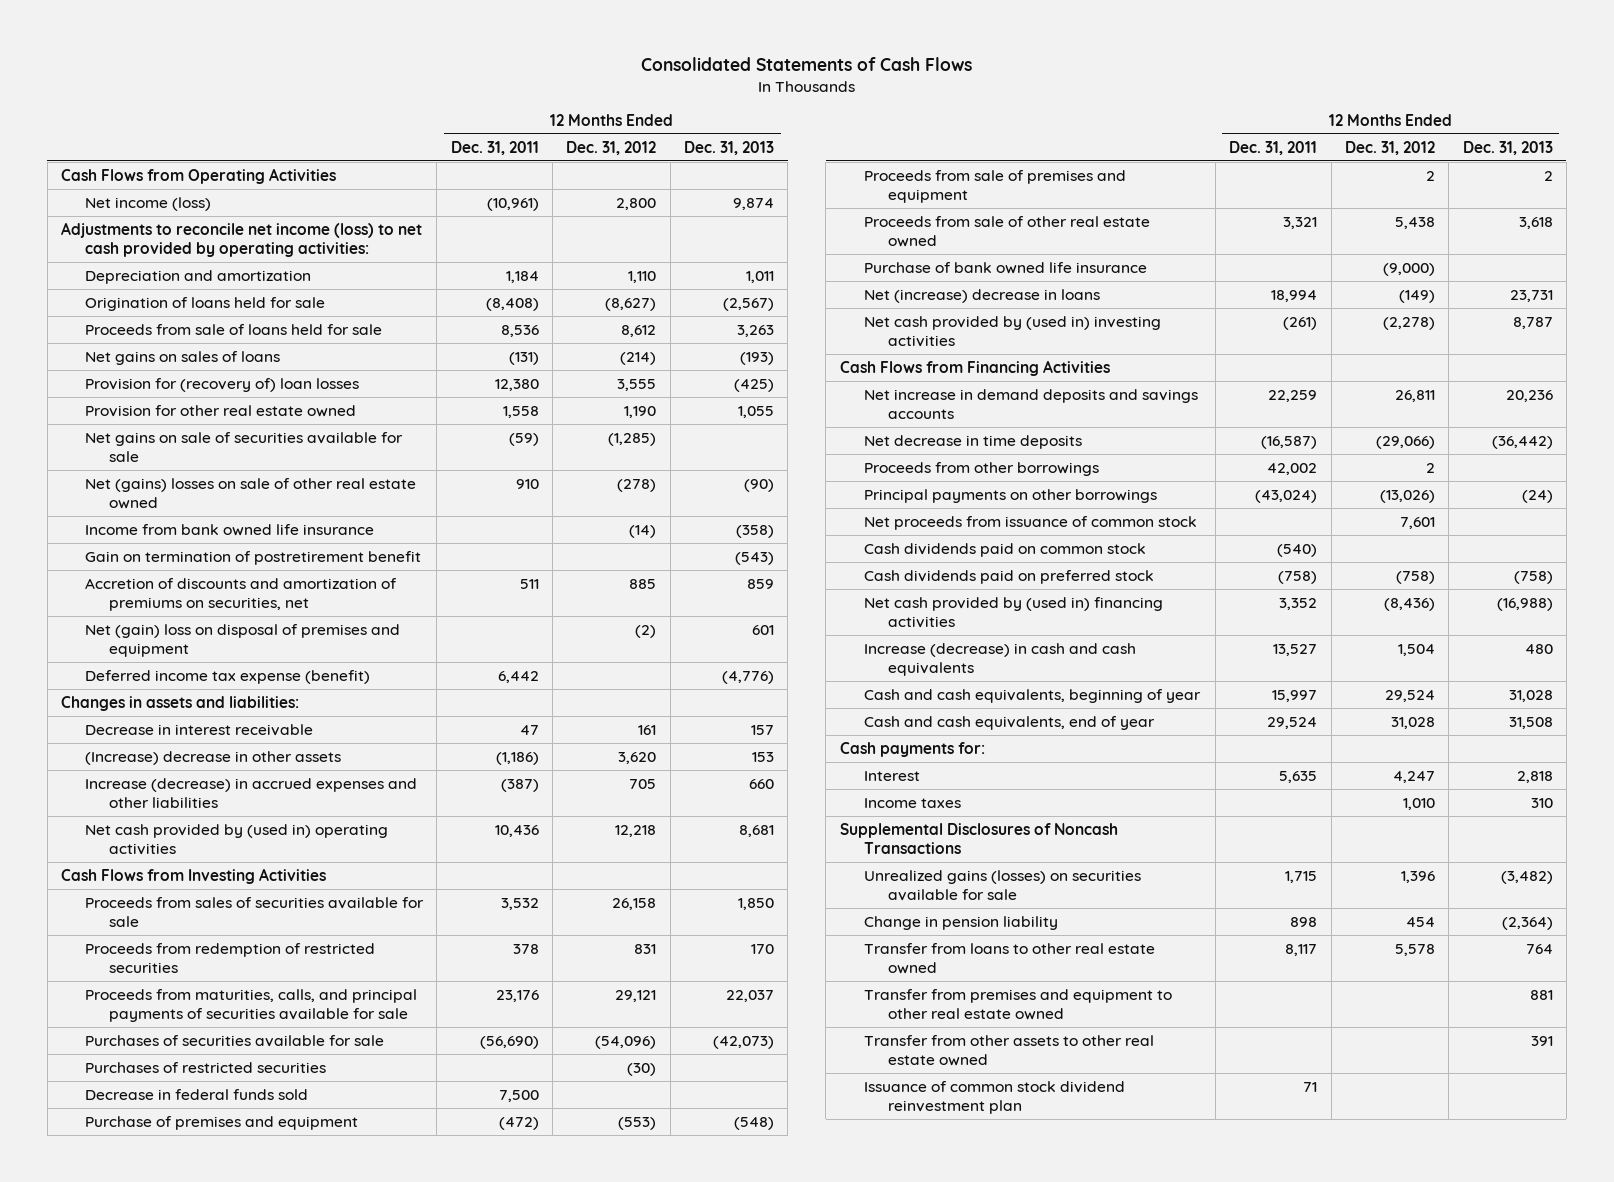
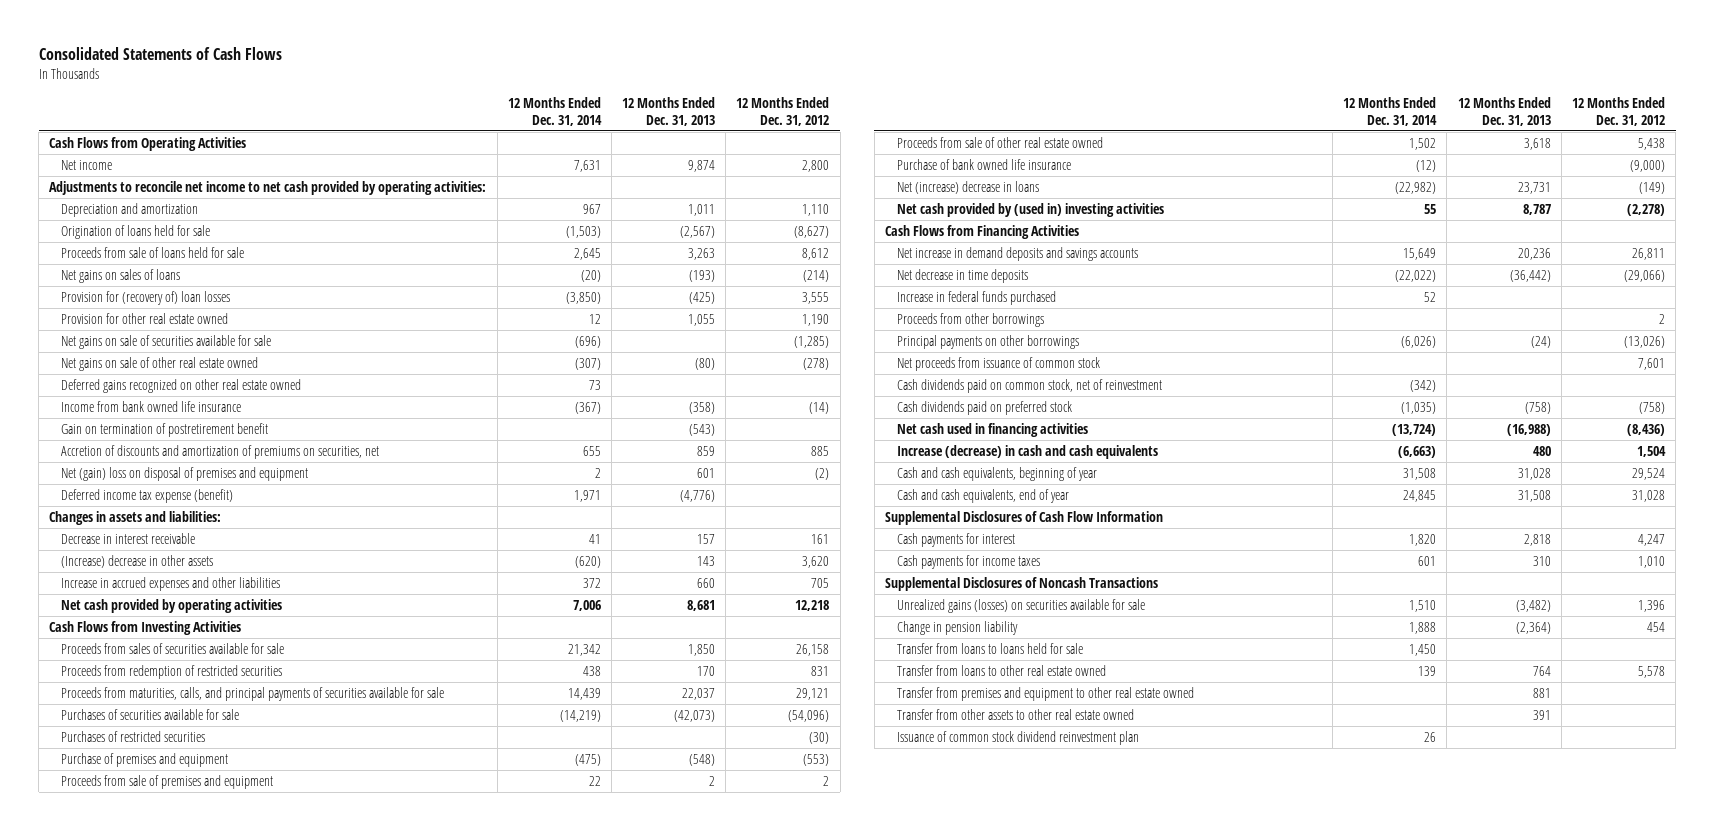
[450,140,539,155] Dec. 31, 2011 -> none
none -> [507,97,602,126] 12 Months Ended Dec. 31, 2014
[85,196,212,211] Net income (loss) -> [61,159,113,170] Net income
[61,221,423,258] Adjustments to reconcile net income (loss) to net cash provided by operating activities: -> [49,180,487,195] Adjustments to reconcile net income to net cash provided by operating activities:
[85,477,417,510] Net (gains) losses on sale of other real estate owned -> [61,356,259,371] Net gains on sale of other real estate owned
[743,478,774,492] (90) -> [695,357,716,370] (80)
none -> [61,378,302,393] Deferred gains recognized on other real estate owned
[751,751,774,762] 153 -> [697,555,716,566] 143
[85,777,418,809] Increase (decrease) in accrued expenses and other liabilities -> [61,576,281,591] Increase in accrued expenses and other liabilities
[85,823,389,856] Net cash provided by (used in) operating activities -> [61,598,283,613] Net cash provided by operating activities
[85,1088,309,1100] Decrease in federal funds sold -> none
none -> [896,290,1056,305] Increase in federal funds purchased
[863,542,1146,557] Cash dividends paid on common stock -> [896,378,1162,393] Cash dividends paid on common stock, net of reinvestment
[863,596,1163,629] Net cash provided by (used in) financing activities -> [896,422,1088,437] Net cash used in financing activities
[839,741,985,757] Cash payments for: -> [884,510,1163,525] Supplemental Disclosures of Cash Flow Information
[863,770,920,781] Interest -> [896,532,1015,547] Cash payments for interest
[863,797,961,808] Income taxes -> [896,554,1040,569] Cash payments for income taxes
none -> [896,642,1083,654] Transfer from loans to loans held for sale

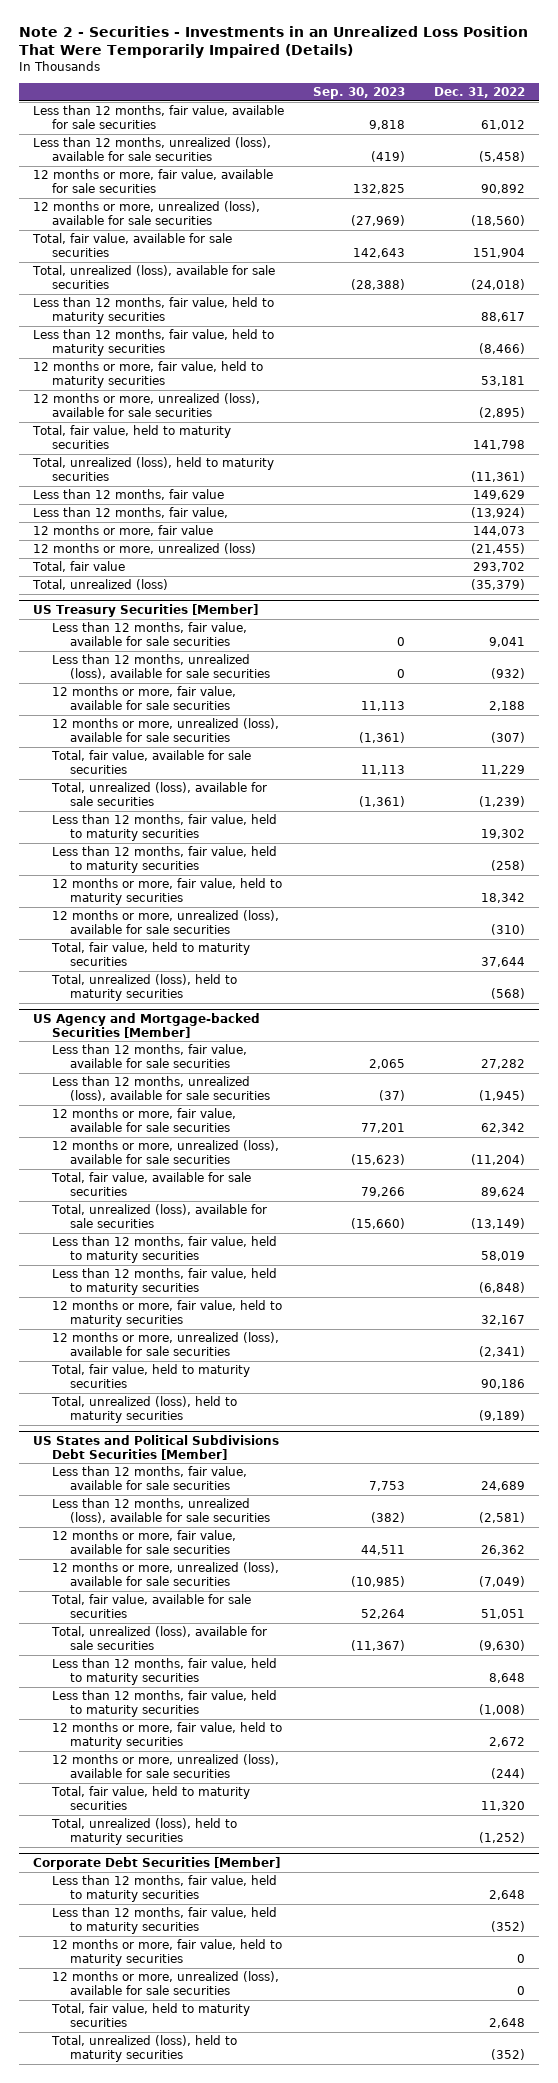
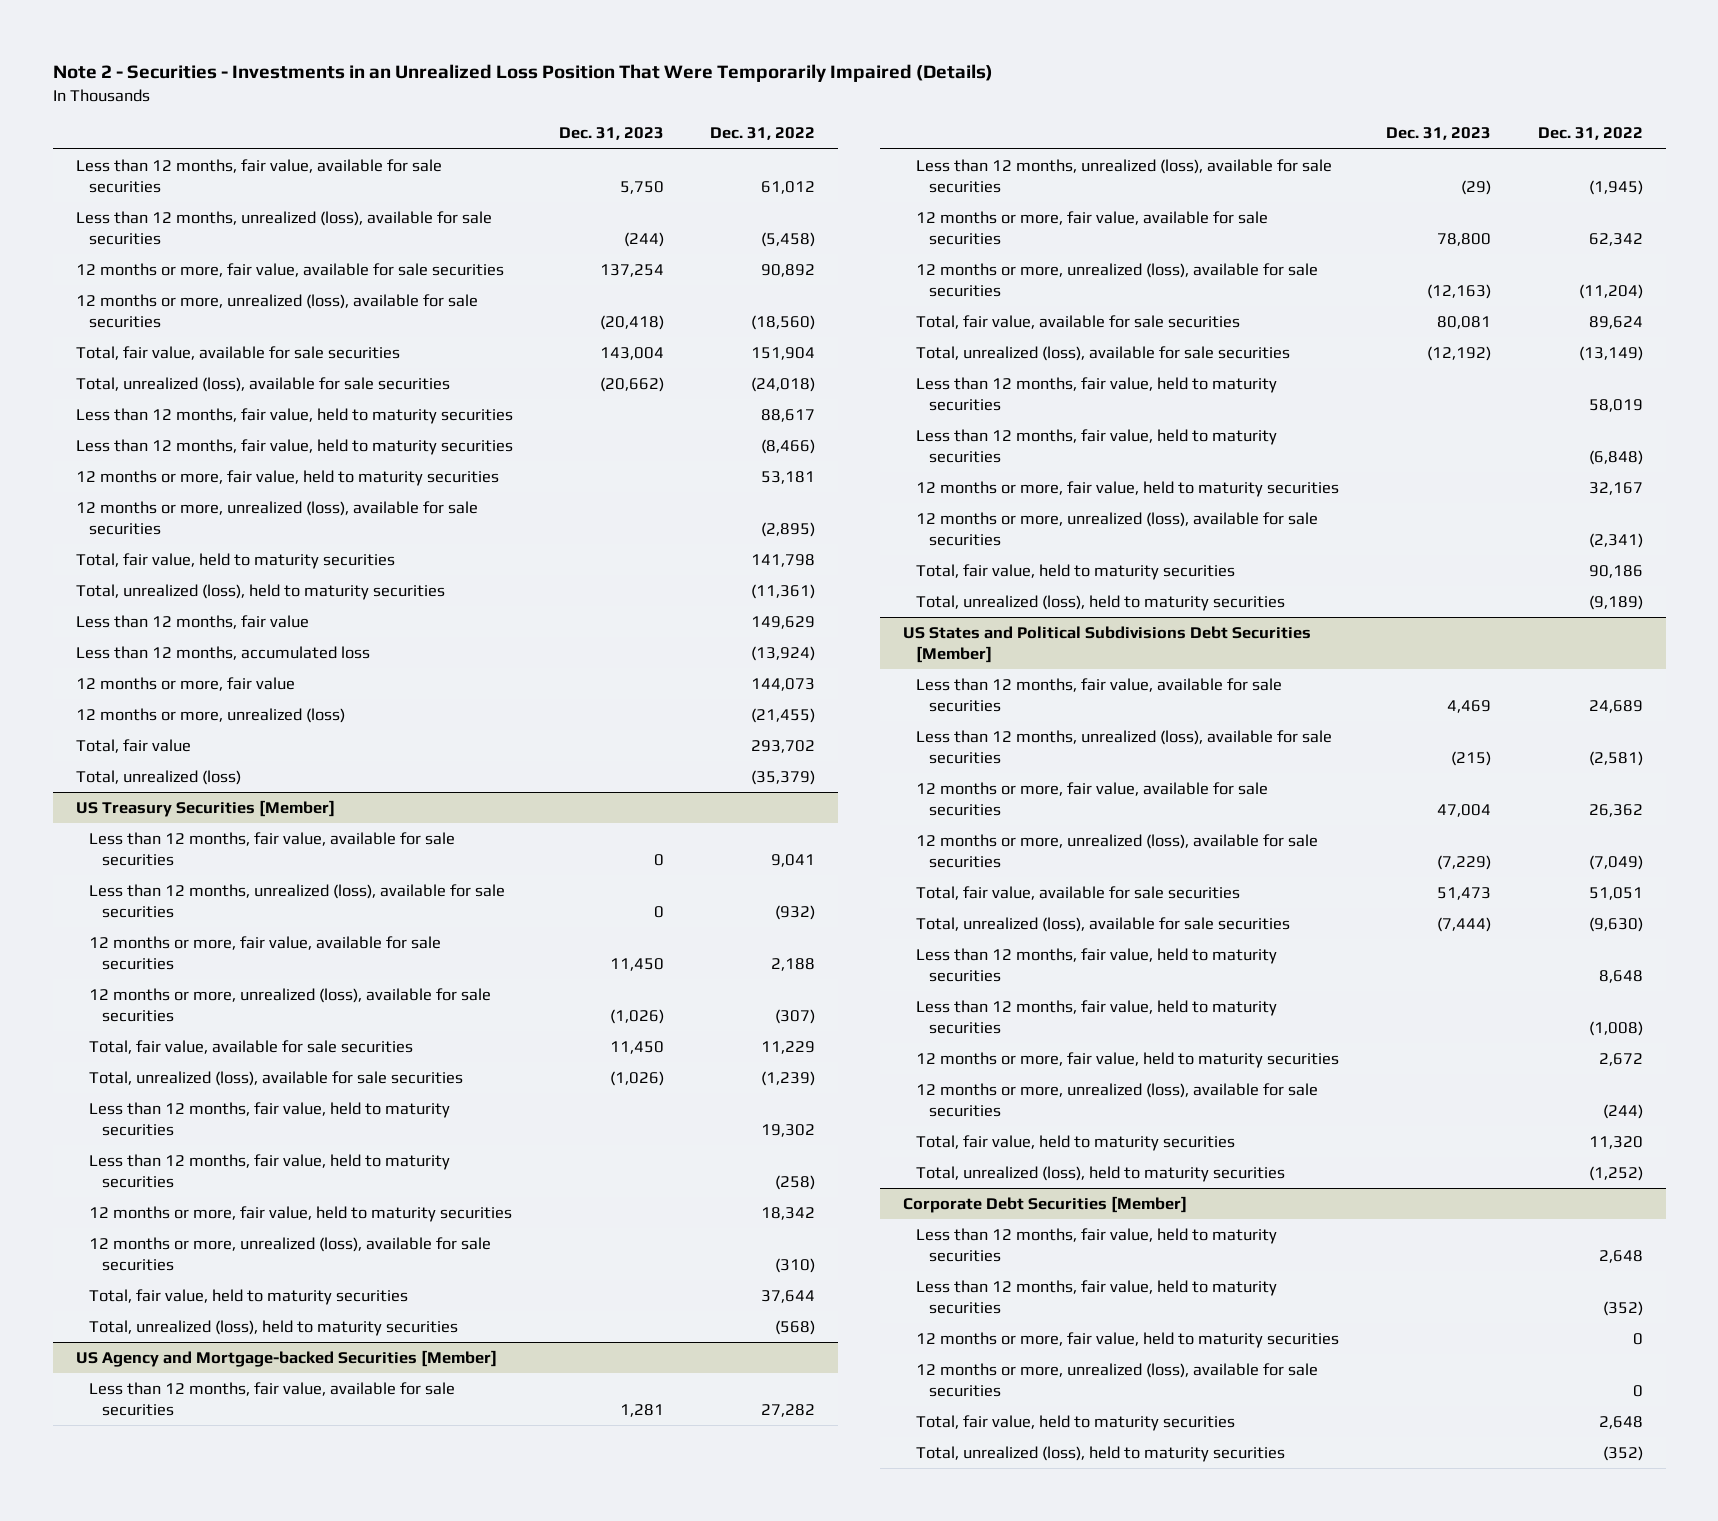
[313,86,406,99] Sep. 30, 2023 -> none
none -> [559,127,665,141] Dec. 31, 2023
[33,507,229,519] Less than 12 months, fair value, -> [75,645,370,660] Less than 12 months, accumulated loss

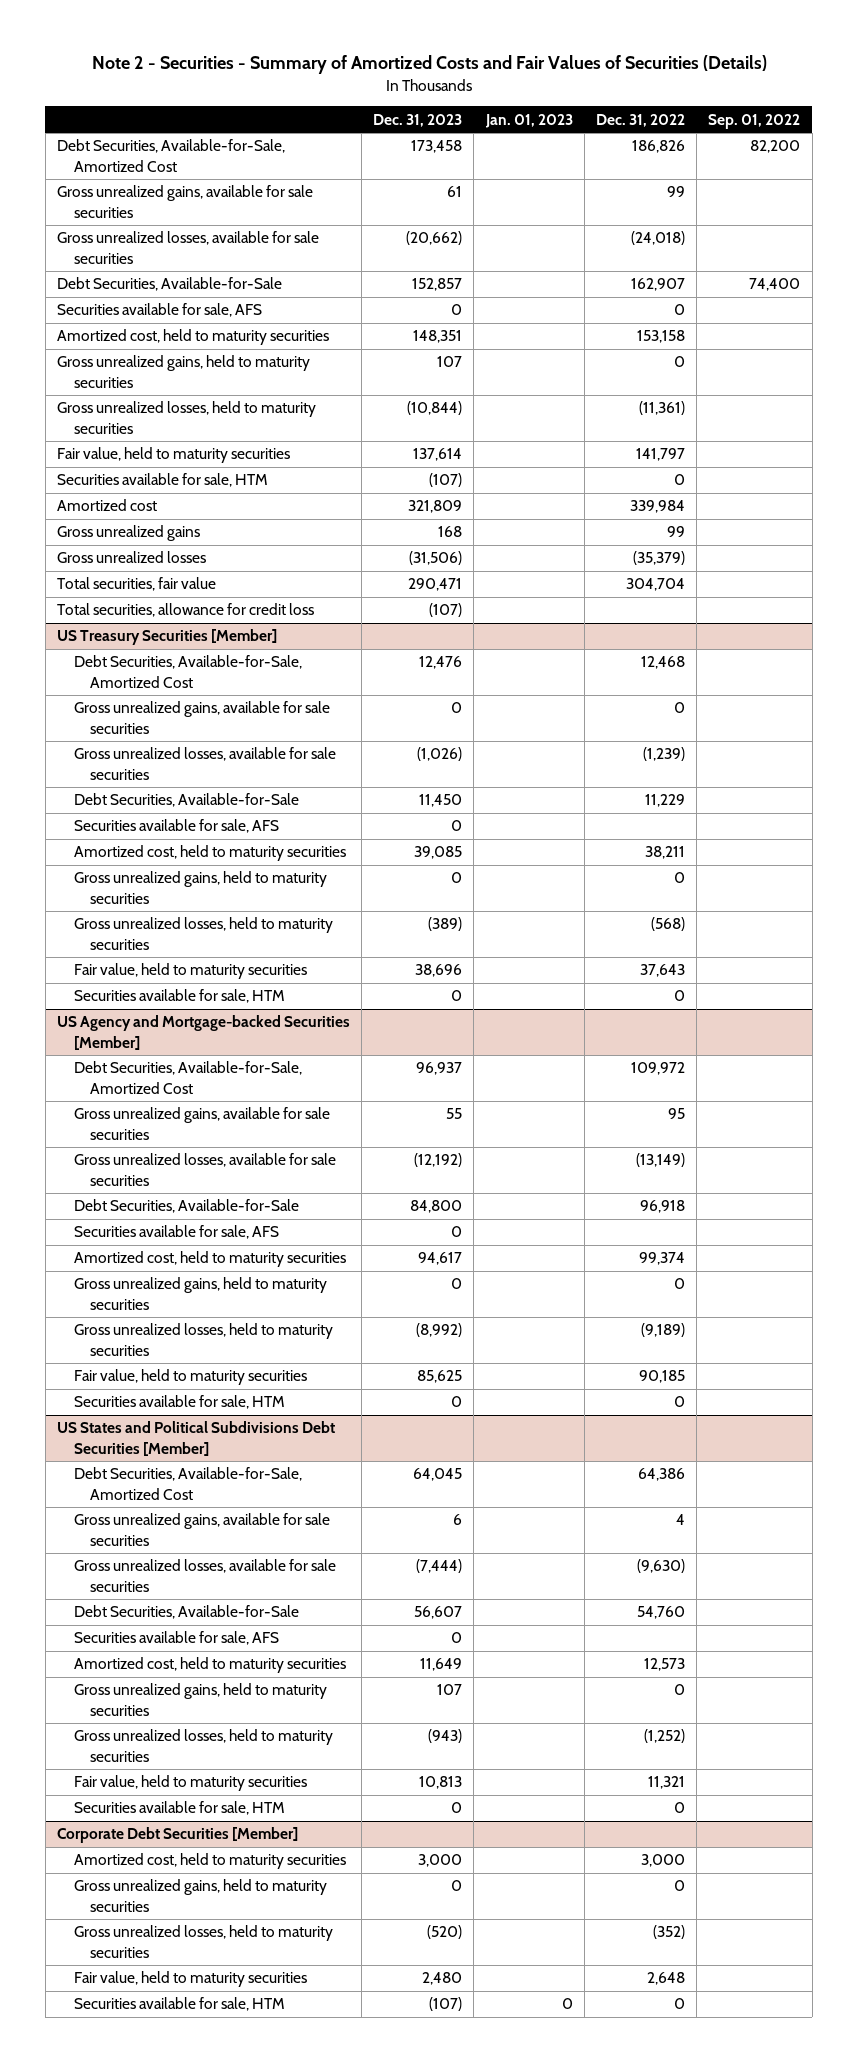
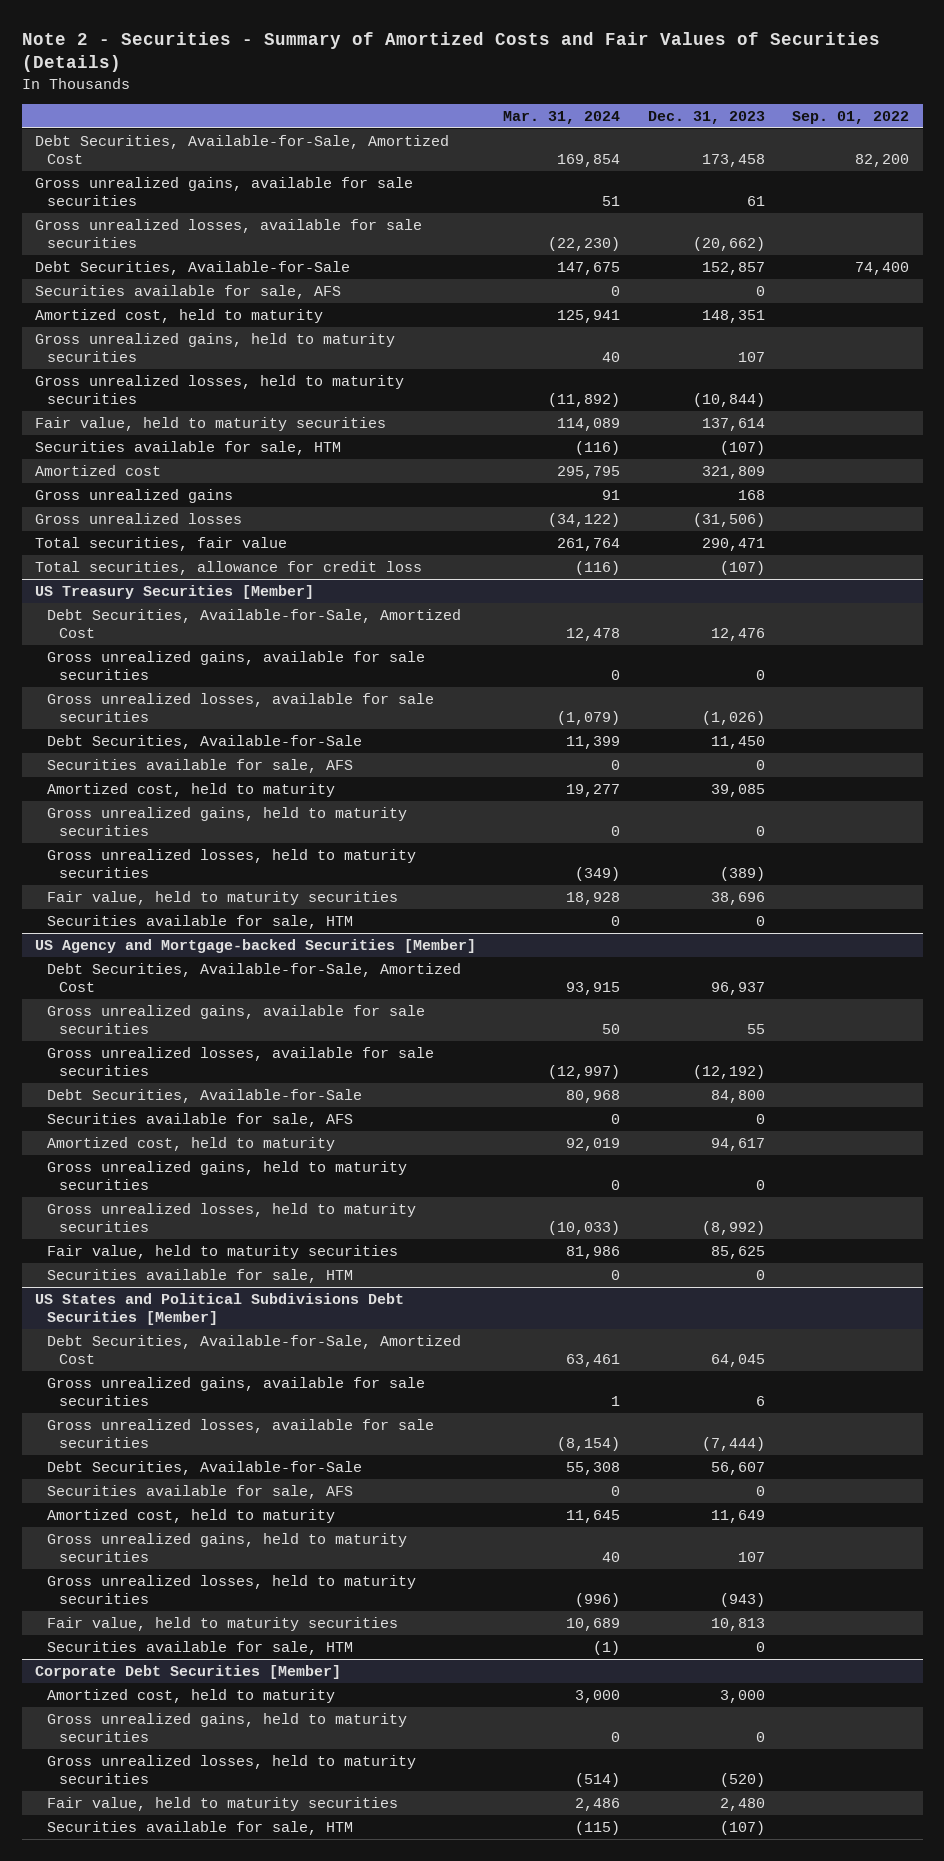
[484,113,573,128] Jan. 01, 2023 -> none
[595,113,685,127] Dec. 31, 2022 -> none
none -> [503,110,621,124] Mar. 31, 2024
[56,329,329,346] Amortized cost, held to maturity securities -> [35,308,324,323] Amortized cost, held to maturity
[73,845,346,862] Amortized cost, held to maturity securities -> [47,782,336,797] Amortized cost, held to maturity
[73,1251,346,1268] Amortized cost, held to maturity securities -> [47,1136,336,1151] Amortized cost, held to maturity
[73,1657,346,1674] Amortized cost, held to maturity securities -> [47,1508,336,1523] Amortized cost, held to maturity
[73,1853,346,1870] Amortized cost, held to maturity securities -> [47,1688,336,1703] Amortized cost, held to maturity

